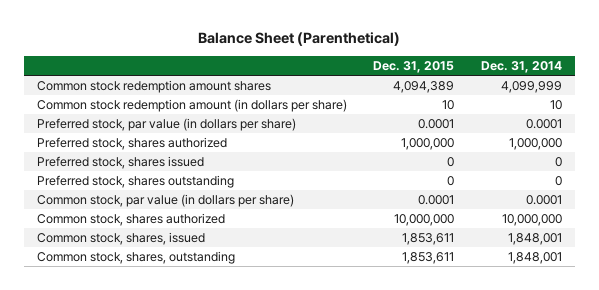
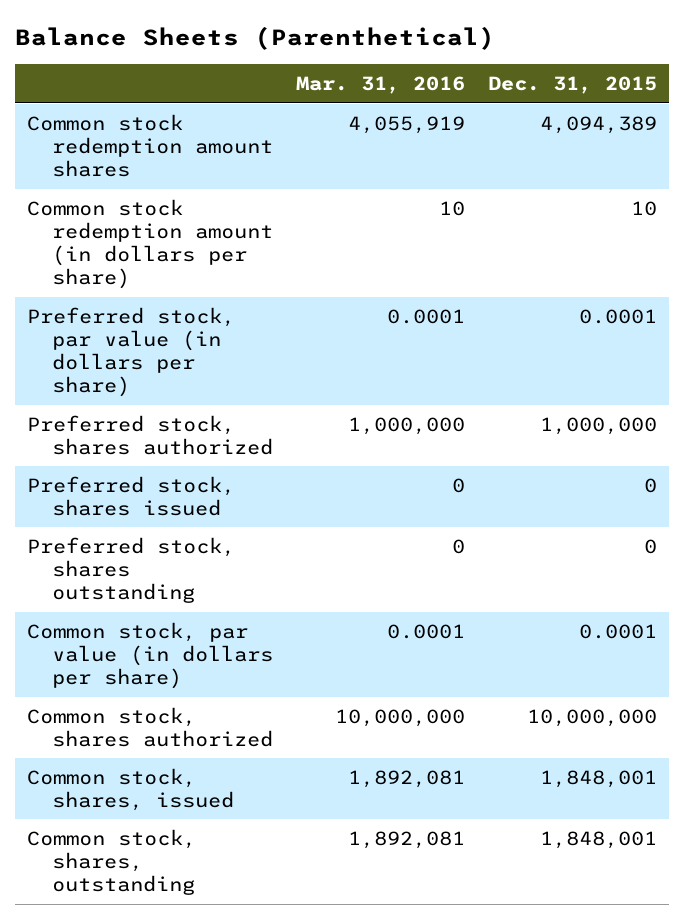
[198,32,401,47] Balance Sheet (Parenthetical) -> [15,26,496,51] Balance Sheets (Parenthetical)
[480,60,562,73] Dec. 31, 2014 -> none
none -> [296,76,466,95] Mar. 31, 2016
[402,233,455,246] 1,853,611 -> [540,769,658,788] 1,848,001
[402,252,455,265] 1,853,611 -> [540,830,658,849] 1,848,001

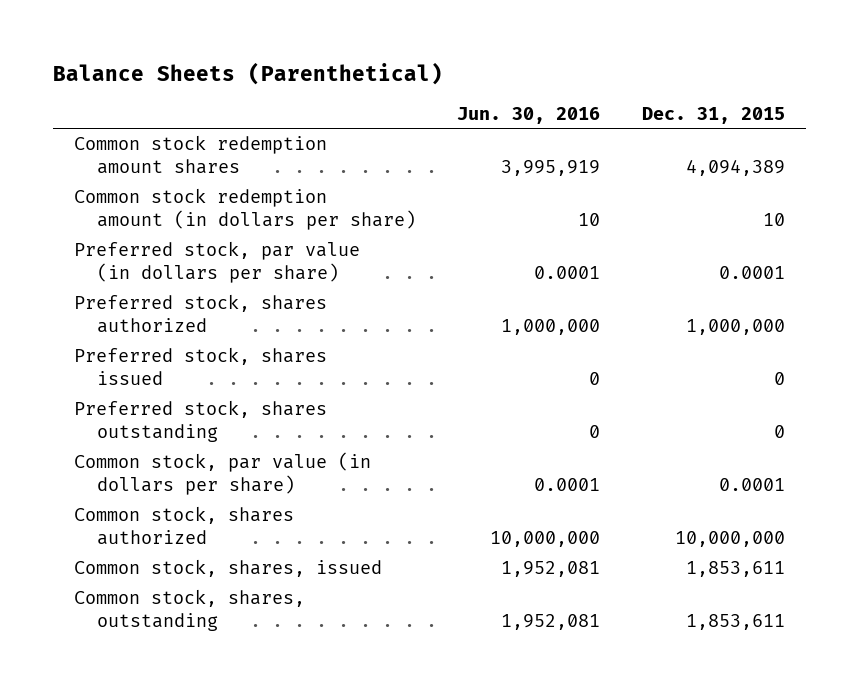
[296,76,466,95] Mar. 31, 2016 -> none
none -> [457,106,601,124] Jun. 30, 2016
[540,769,658,788] 1,848,001 -> [686,561,786,578] 1,853,611
[540,830,658,849] 1,848,001 -> [686,614,786,631] 1,853,611

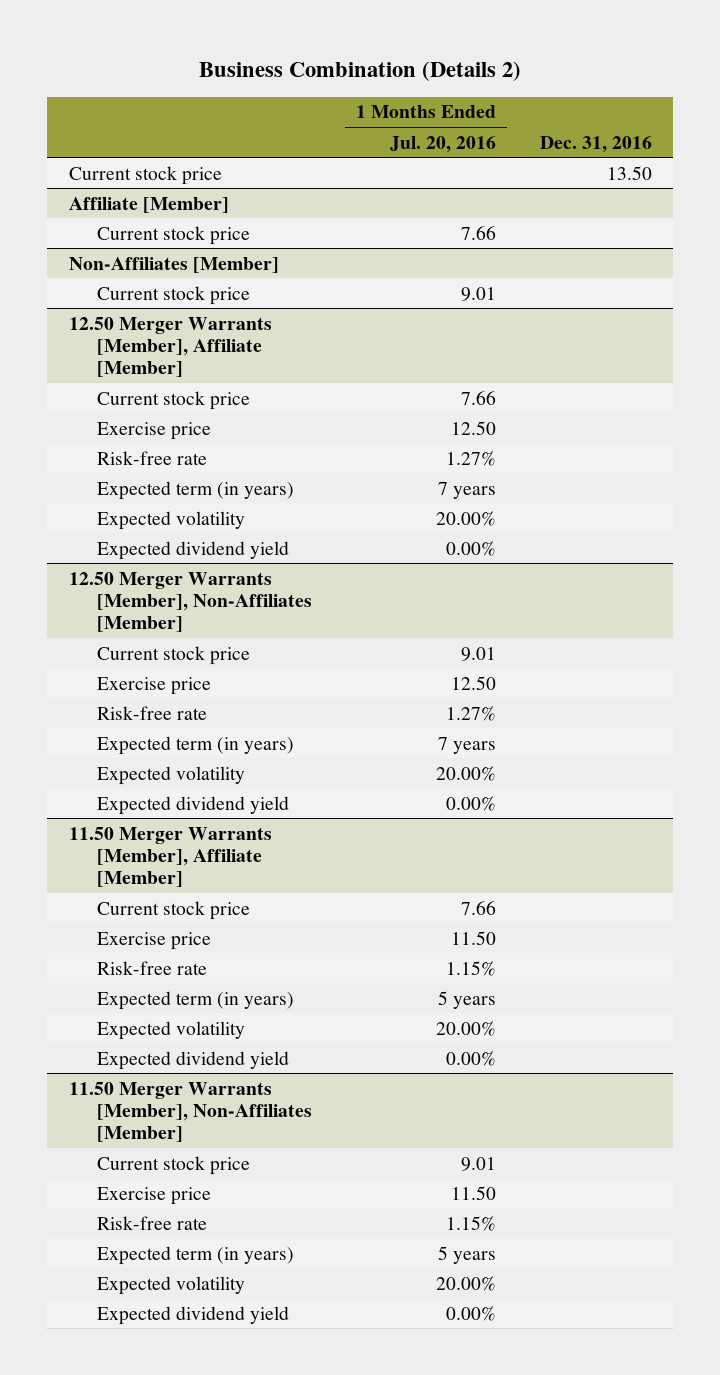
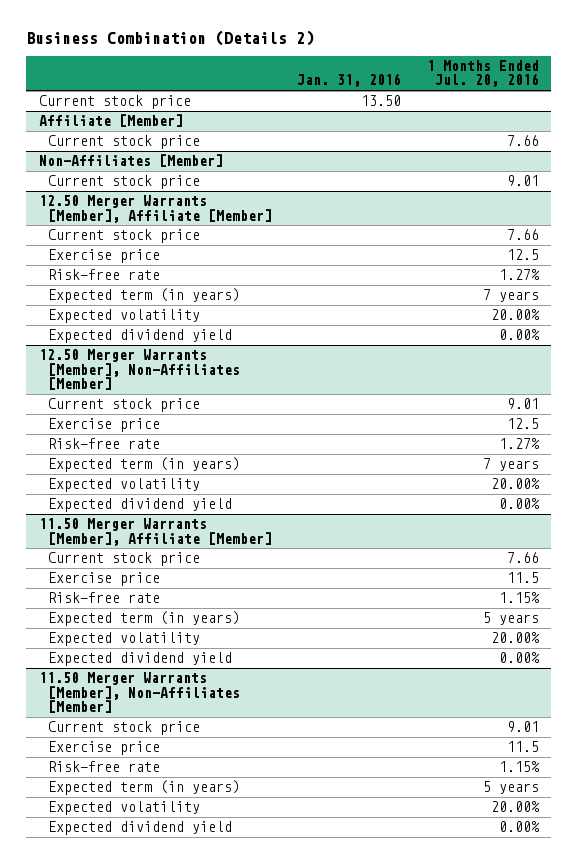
[539,135,652,153] Dec. 31, 2016 -> none
none -> [297,73,402,88] Jan. 31, 2016
[450,420,496,435] 12.50 -> [506,249,539,261] 12.5
[450,675,496,690] 12.50 -> [506,418,539,430] 12.5
[450,930,496,945] 11.50 -> [506,572,539,584] 11.5
[450,1185,496,1200] 11.50 -> [506,741,539,753] 11.5

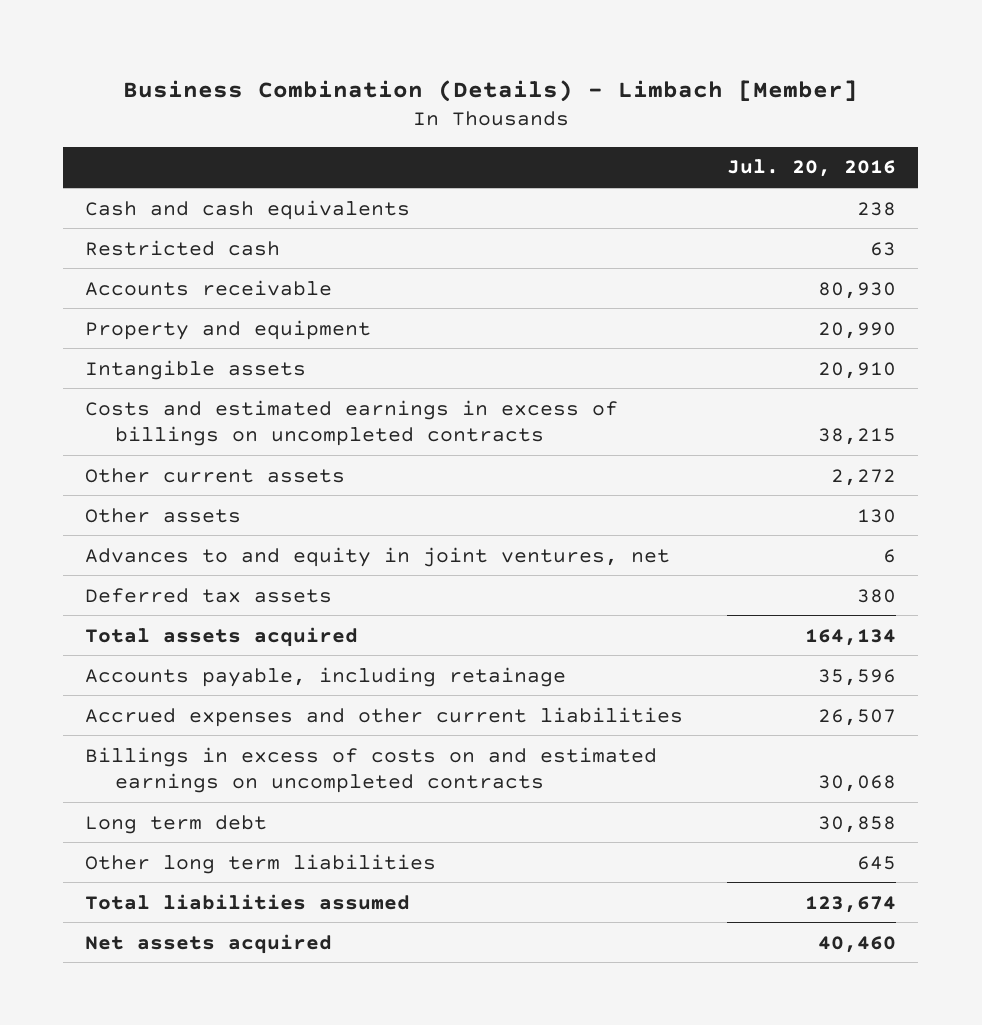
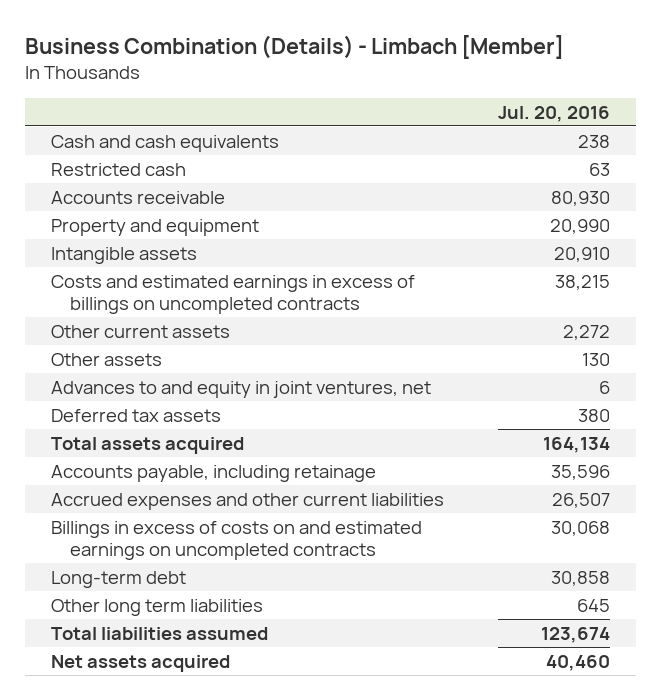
[85,814,268,834] Long term debt -> [51,570,187,588] Long-term debt

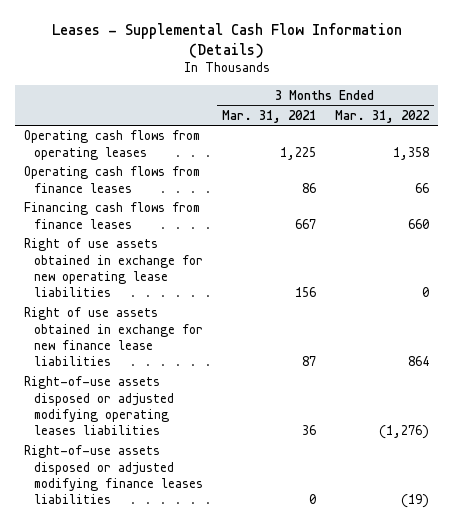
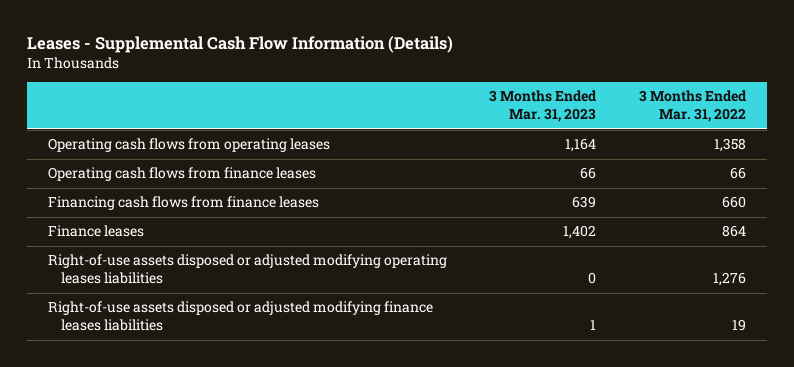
[221,109,316,123] Mar. 31, 2021 -> none
none -> [489,90,598,123] 3 Months Ended Mar. 31, 2023
[24,238,203,298] Right of use assets obtained in exchange for new operating lease liabilities -> none
[24,307,203,367] Right of use assets obtained in exchange for new finance lease liabilities -> [47,225,144,238] Finance leases
[378,425,429,440] (1,276) -> [712,272,746,287] 1,276
[400,494,429,509] (19) -> [731,319,746,332] 19

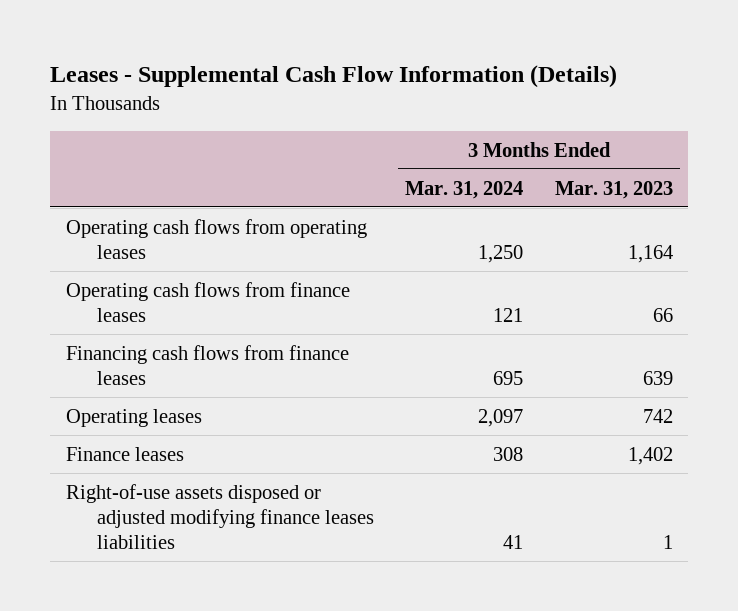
[638,90,747,123] 3 Months Ended Mar. 31, 2022 -> none
none -> [405,180,524,199] Mar. 31, 2024
none -> [65,408,202,427] Operating leases
[47,254,447,285] Right-of-use assets disposed or adjusted modifying operating leases liabilities -> none

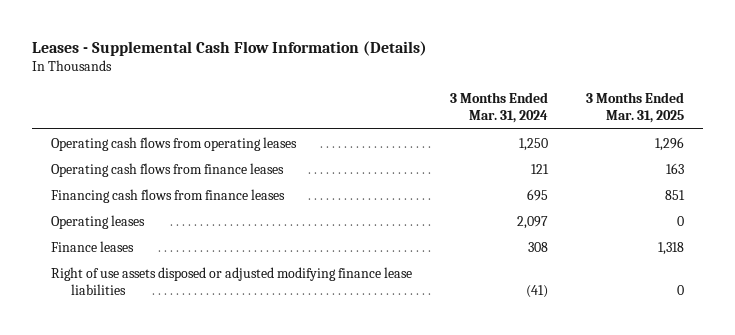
[554,180,673,199] Mar. 31, 2023 -> none
none -> [585,91,684,124] 3 Months Ended Mar. 31, 2025
[65,483,375,549] Right-of-use assets disposed or adjusted modifying finance leases liabilities -> [50,266,412,296] Right of use assets disposed or adjusted modifying finance lease liabilities
[503,534,524,549] 41 -> [525,285,548,299] (41)

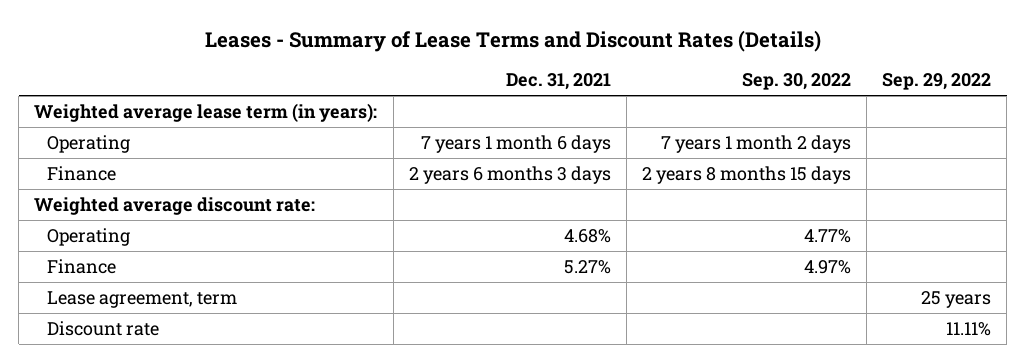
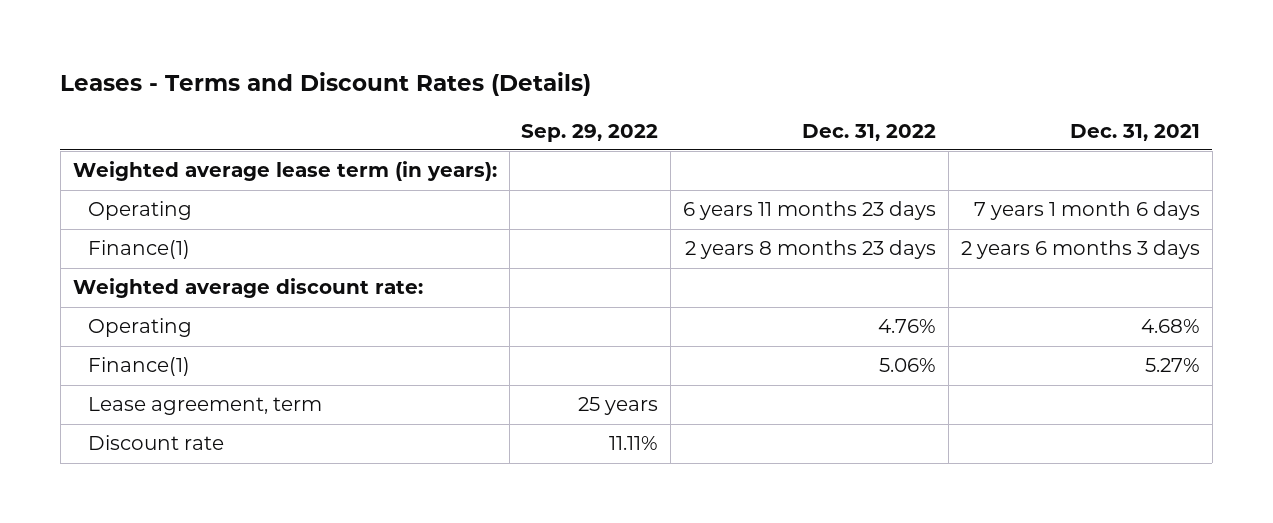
[204,29,821,52] Leases - Summary of Lease Terms and Discount Rates (Details) -> [60,72,592,97] Leases - Terms and Discount Rates (Details)
[742,73,852,91] Sep. 30, 2022 -> none
none -> [802,123,937,141] Dec. 31, 2022
[47,165,117,181] Finance -> [88,240,191,260] Finance(1)
[47,258,117,274] Finance -> [88,357,191,377] Finance(1)

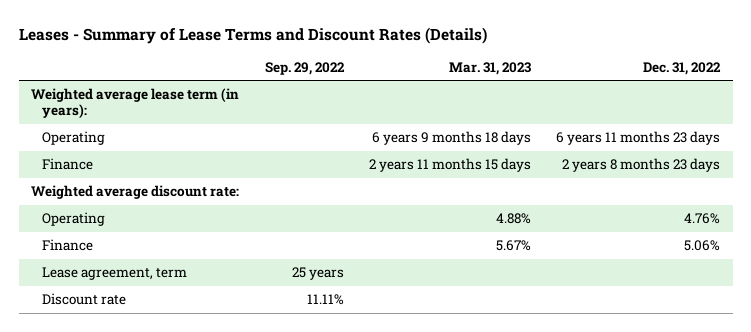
[60,72,592,97] Leases - Terms and Discount Rates (Details) -> [18,26,487,44] Leases - Summary of Lease Terms and Discount Rates (Details)
[1070,123,1201,141] Dec. 31, 2021 -> none
none -> [448,61,531,75] Mar. 31, 2023
[88,240,191,260] Finance(1) -> [42,158,94,171] Finance
[88,357,191,377] Finance(1) -> [42,239,94,252] Finance

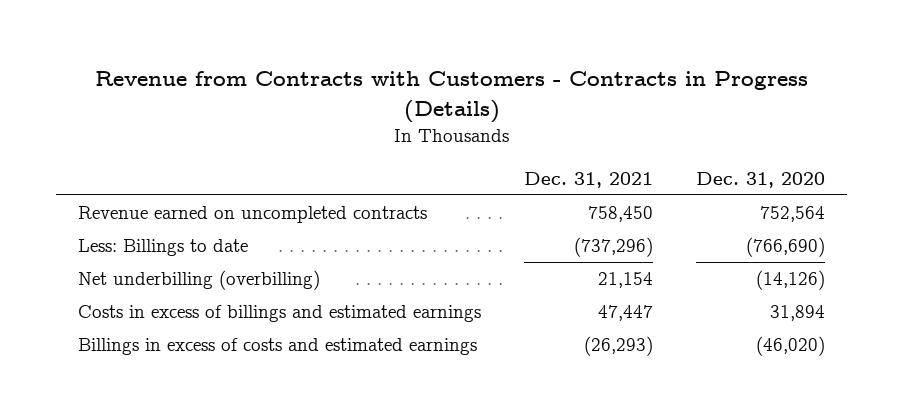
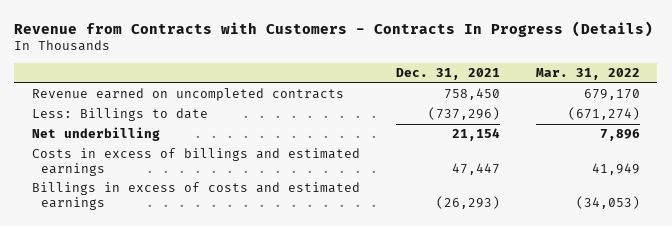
[94,71,808,124] Revenue from Contracts with Customers - Contracts in Progress (Details) -> [14,20,654,37] Revenue from Contracts with Customers - Contracts In Progress (Details)
[696,171,826,188] Dec. 31, 2020 -> none
none -> [535,67,640,80] Mar. 31, 2022
[78,270,321,291] Net underbilling (overbilling) -> [32,127,161,142] Net underbilling

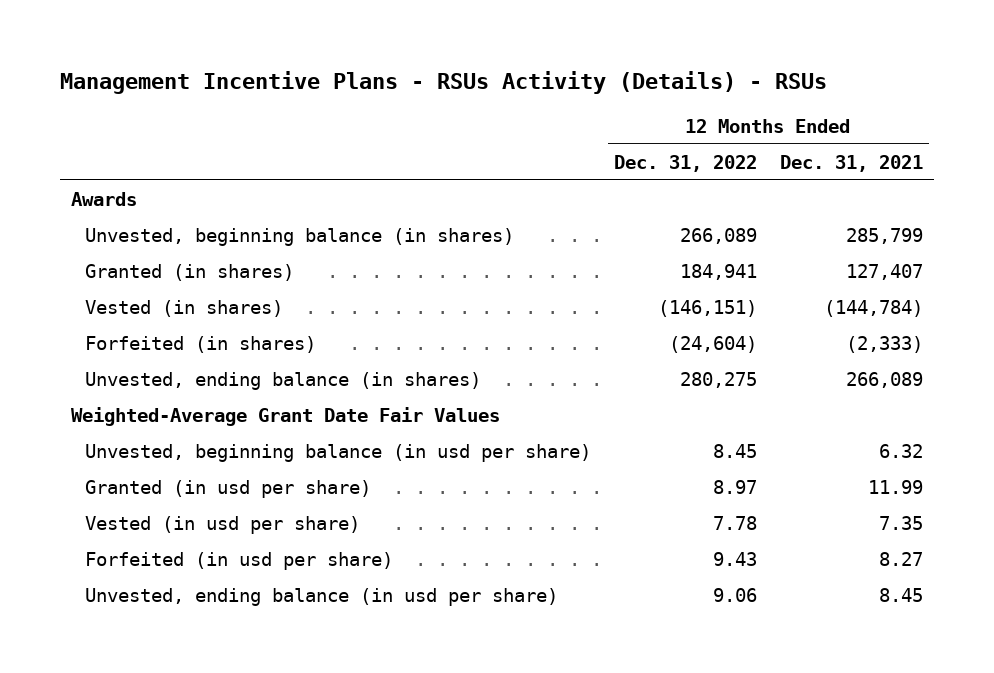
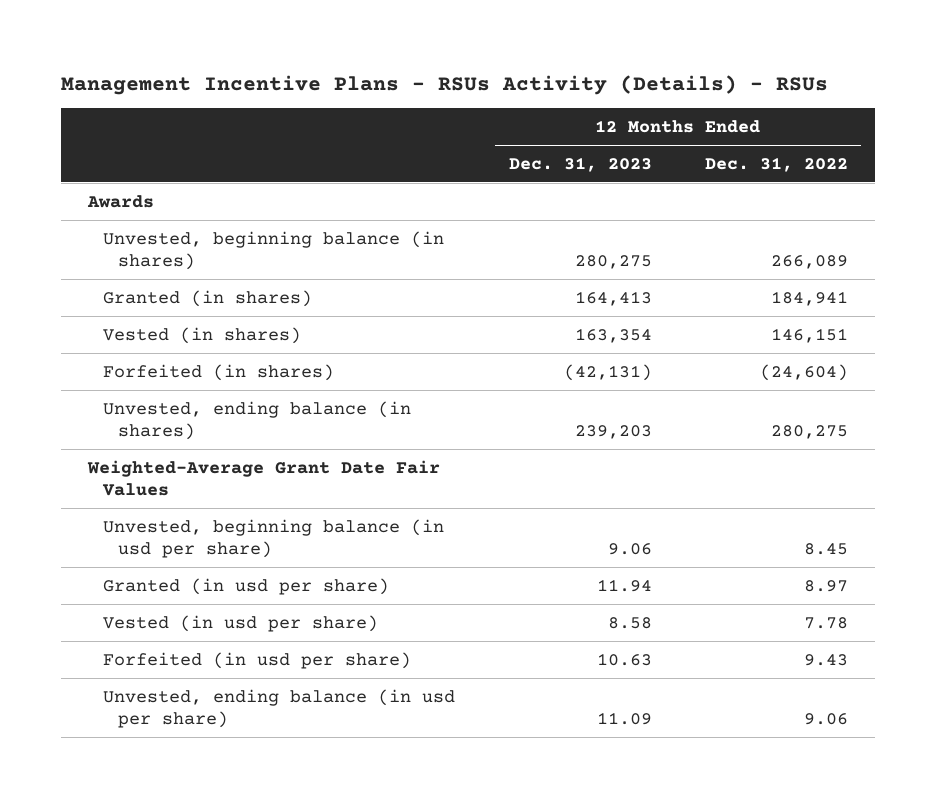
[779,154,923,172] Dec. 31, 2021 -> none
none -> [508,156,652,172] Dec. 31, 2023
[657,299,757,317] (146,151) -> [771,327,849,343] 146,151

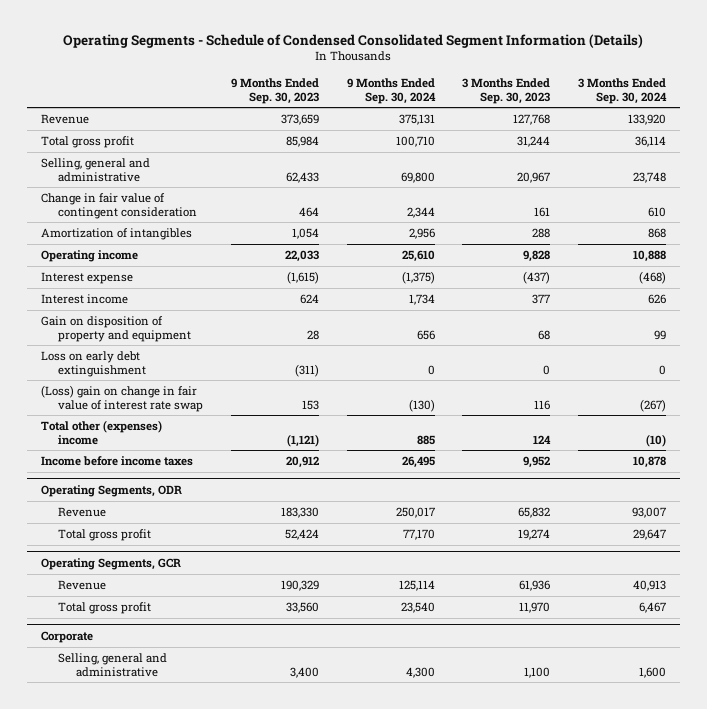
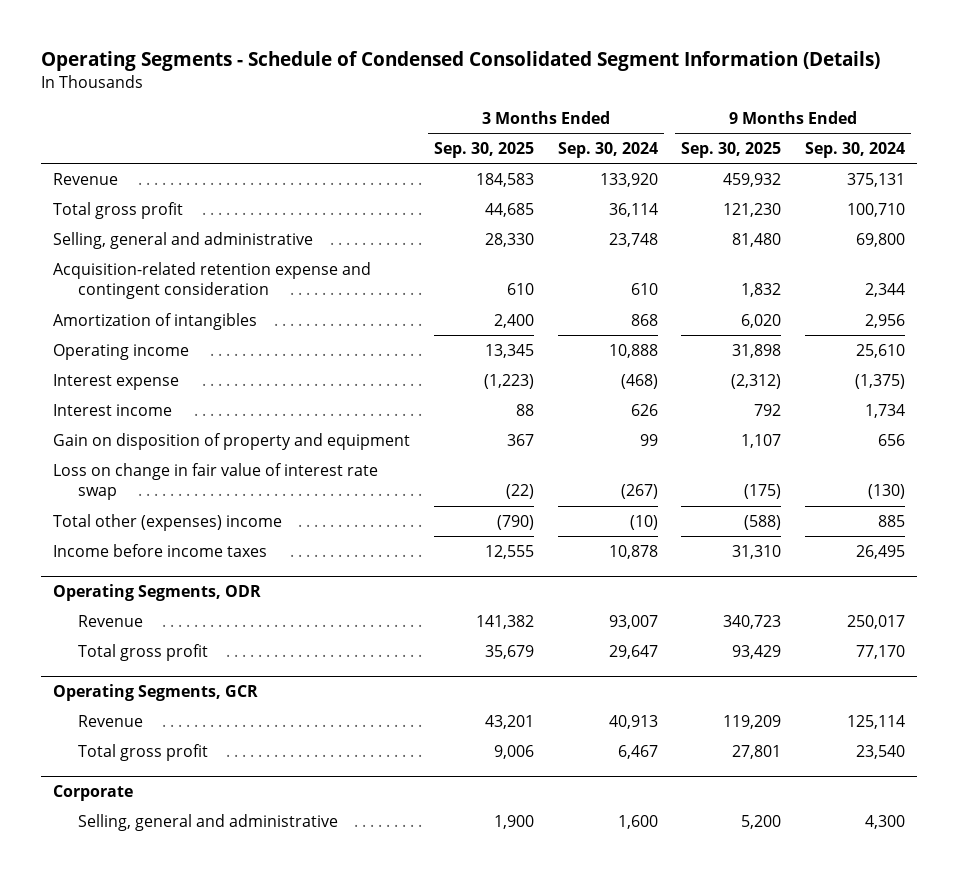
[231,78,320,104] 9 Months Ended Sep. 30, 2023 -> none
[462,78,551,104] 3 Months Ended Sep. 30, 2023 -> none
none -> [433,142,534,159] Sep. 30, 2025
none -> [681,142,782,159] Sep. 30, 2025
[40,193,198,219] Change in fair value of contingent consideration -> [52,261,371,300] Acquisition-related retention expense and contingent consideration
[40,351,147,377] Loss on early debt extinguishment -> none
[40,385,204,412] (Loss) gain on change in fair value of interest rate swap -> [52,462,378,501] Loss on change in fair value of interest rate swap

